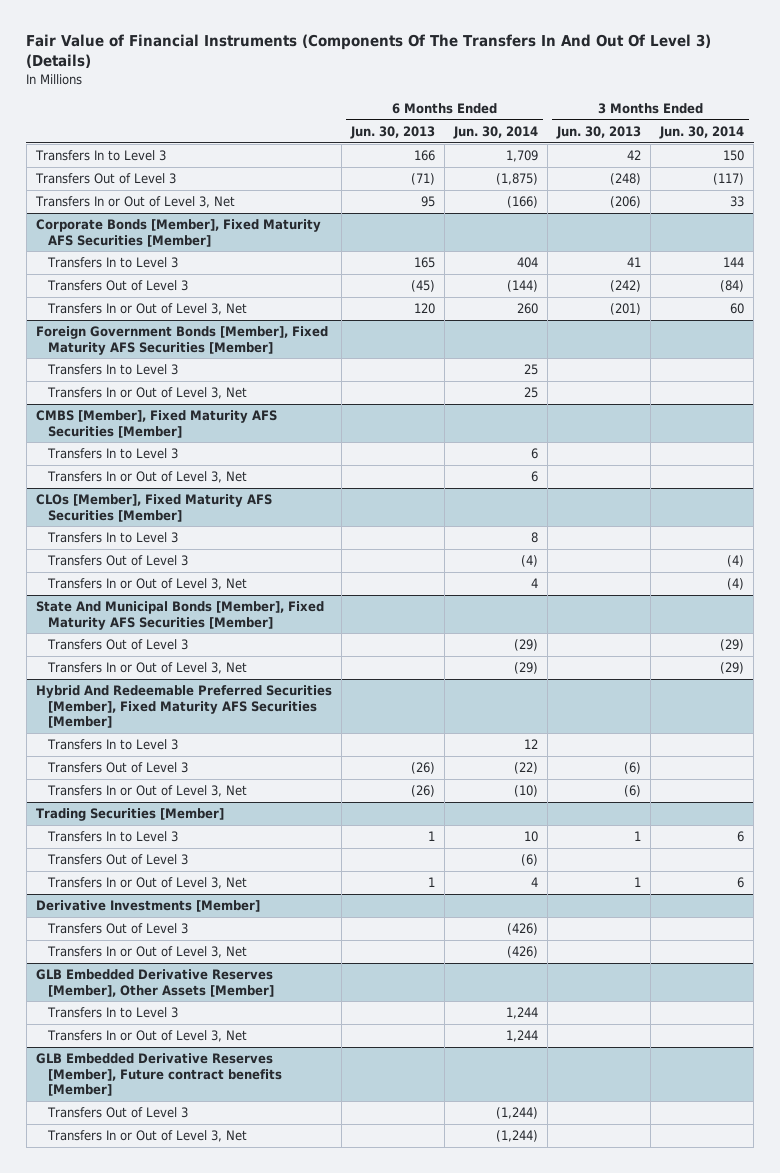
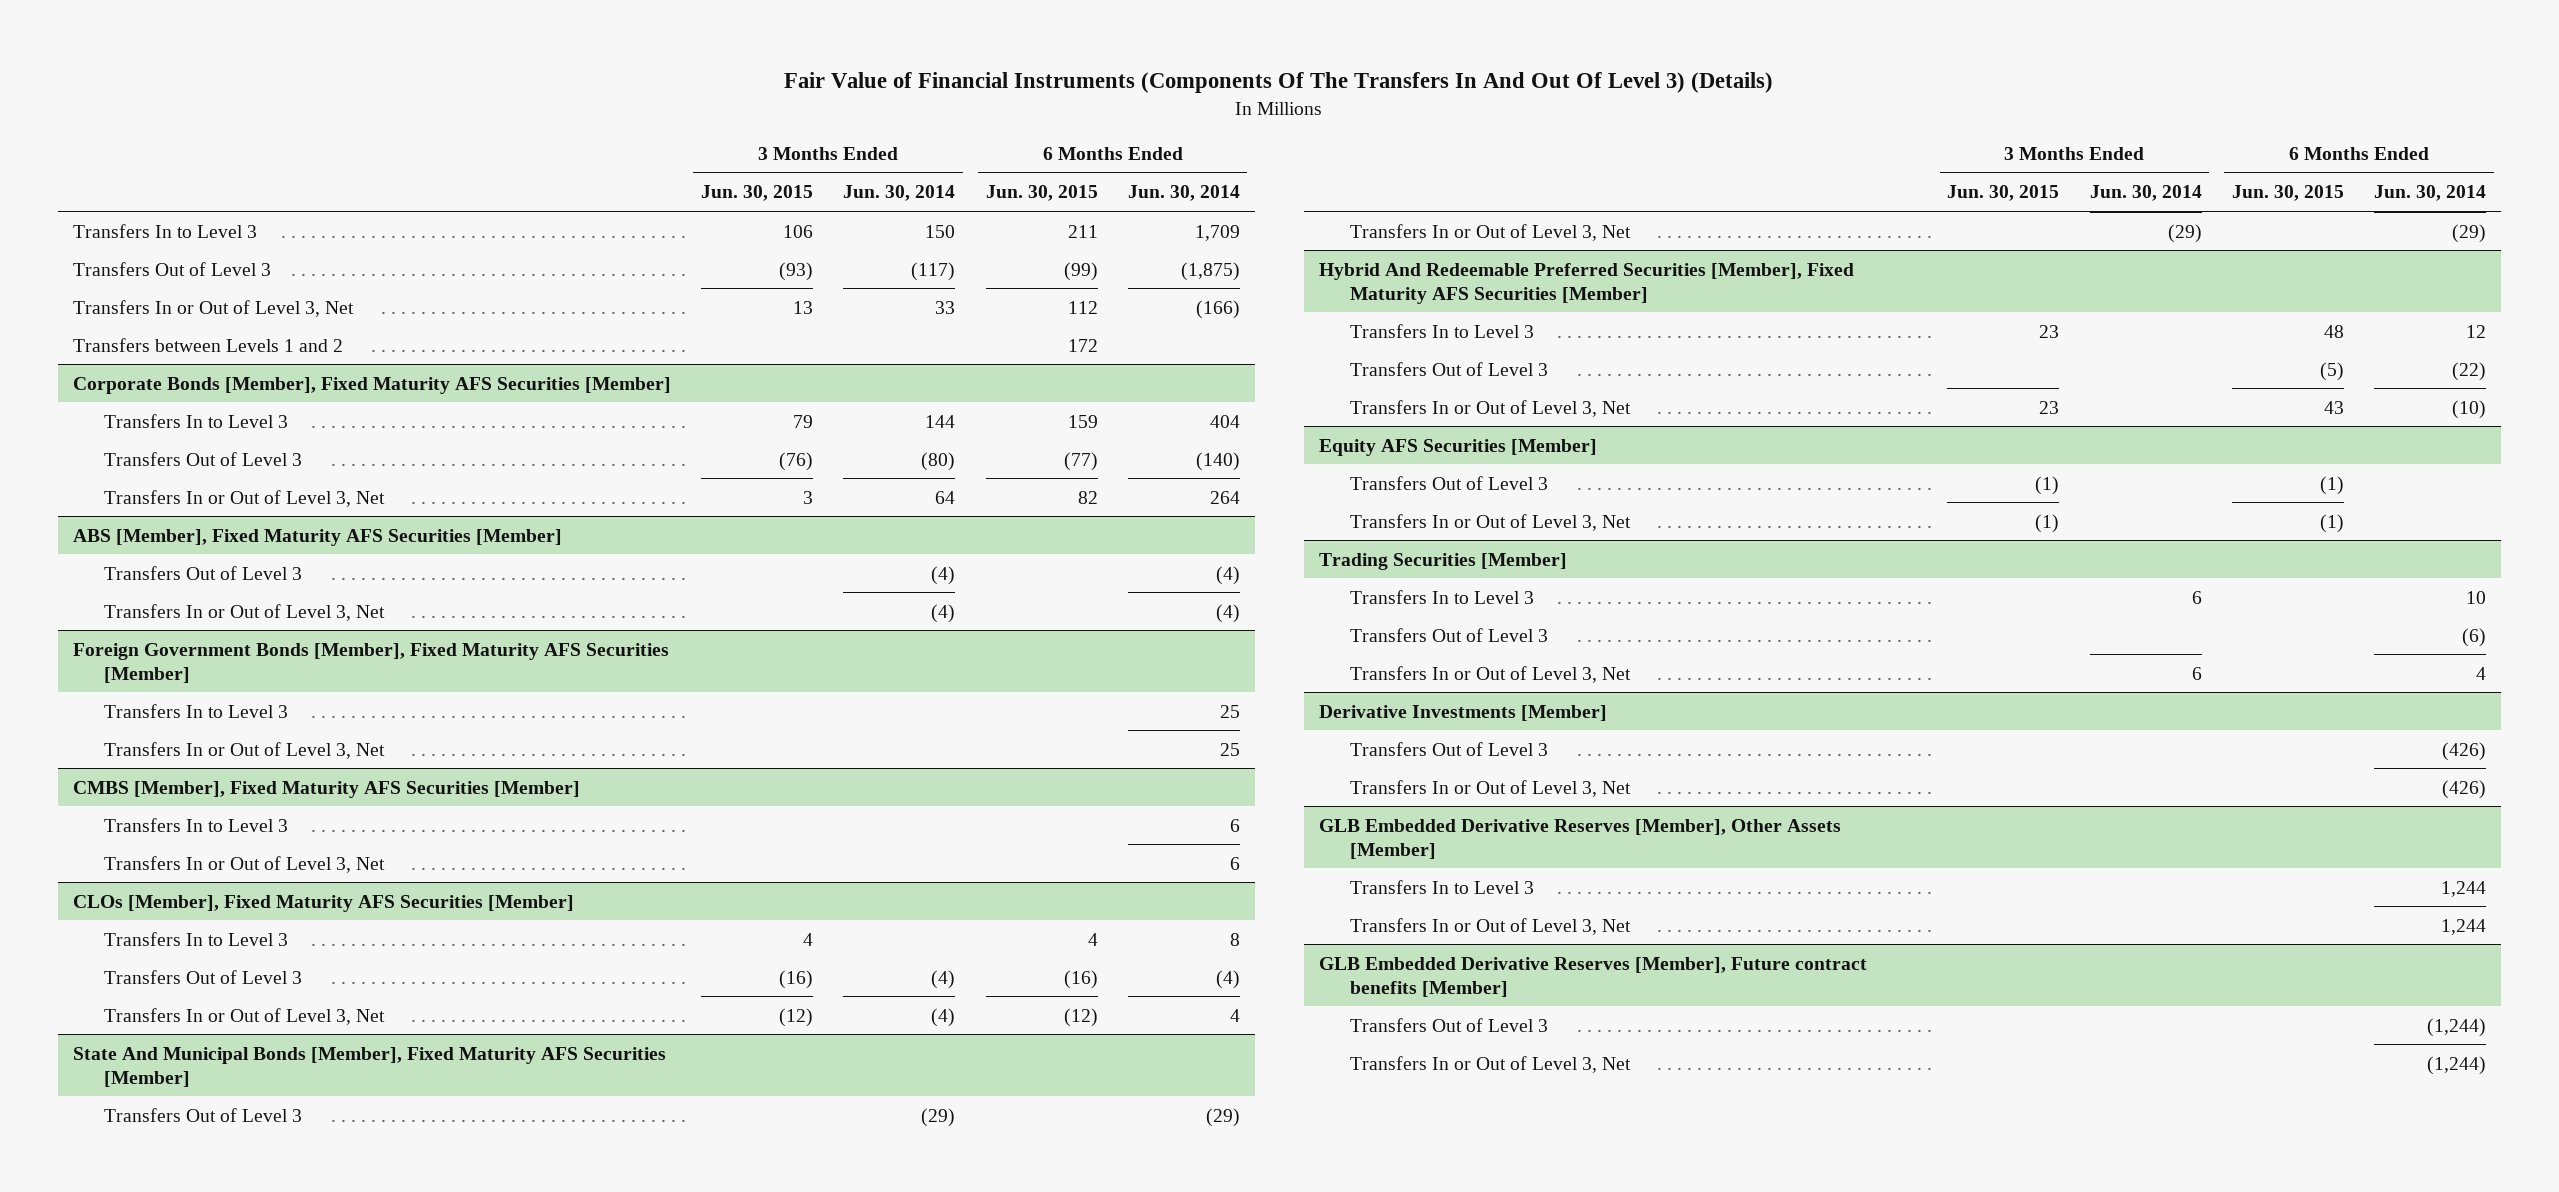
[349,125,435,139] Jun. 30, 2013 -> none
[556,125,642,139] Jun. 30, 2013 -> none
none -> [701,185,814,202] Jun. 30, 2015
none -> [985,185,1098,202] Jun. 30, 2015
none -> [72,337,343,352] Transfers between Levels 1 and 2
[507,280,539,293] (144) -> [1195,451,1240,471] (140)
[720,280,745,293] (84) -> [921,451,956,471] (80)
[517,303,539,315] 260 -> [1209,490,1240,504] 264
[730,303,745,315] 60 -> [935,490,956,504] 64
none -> [72,528,562,546] ABS [Member], Fixed Maturity AFS Securities [Member]
none -> [103,565,302,580] Transfers Out of Level 3
none -> [103,603,385,621] Transfers In or Out of Level 3, Net
none -> [1319,438,1598,456] Equity AFS Securities [Member]
none -> [1350,475,1549,490] Transfers Out of Level 3
none -> [1350,513,1632,531] Transfers In or Out of Level 3, Net

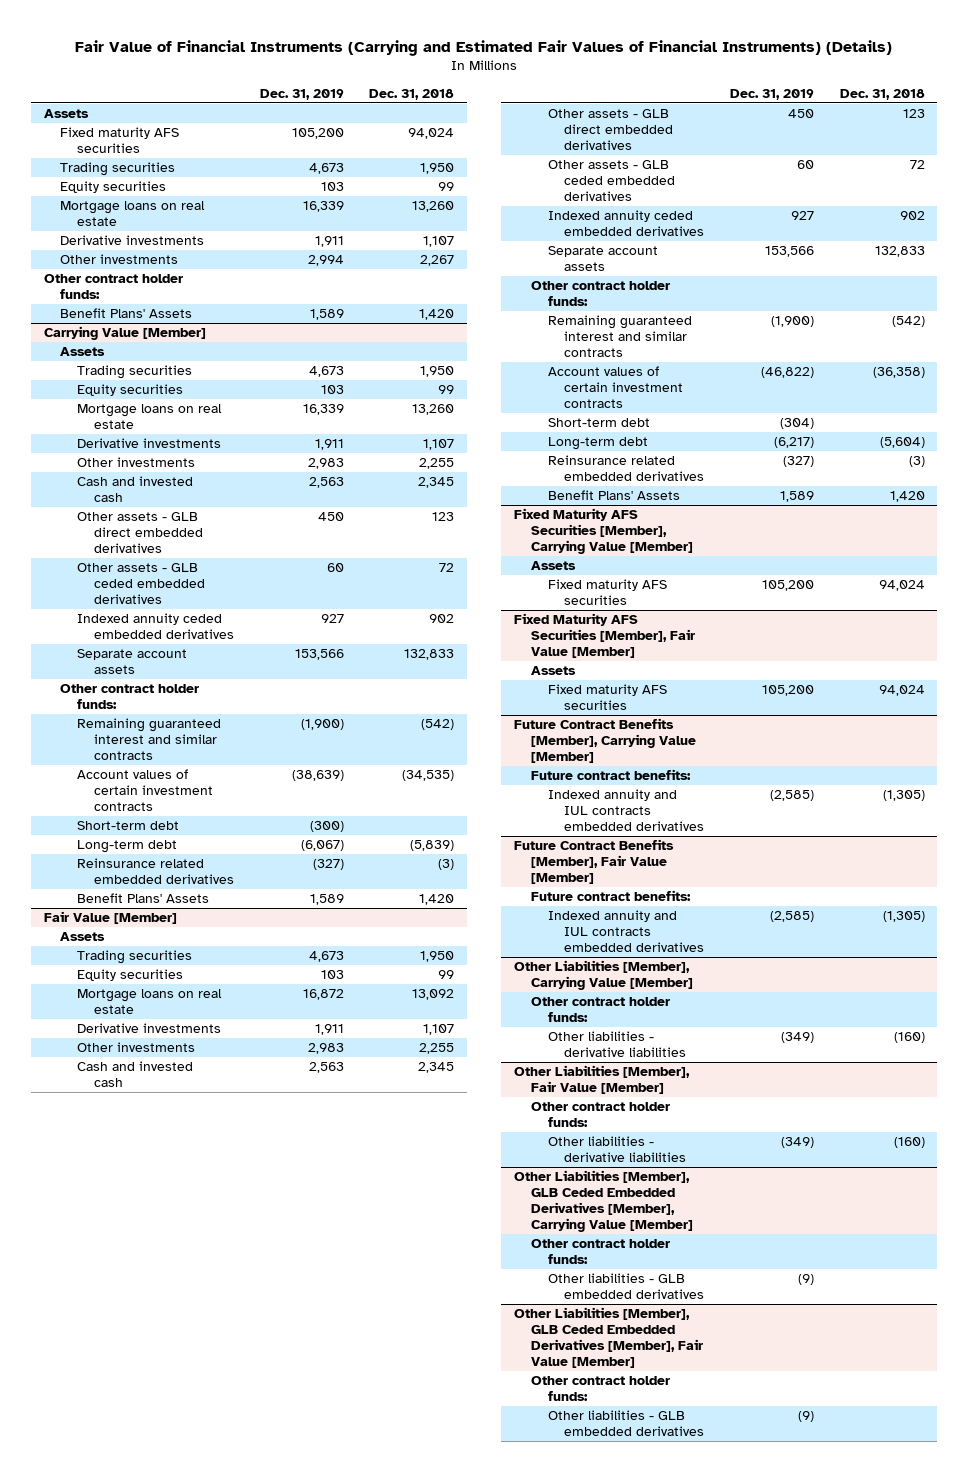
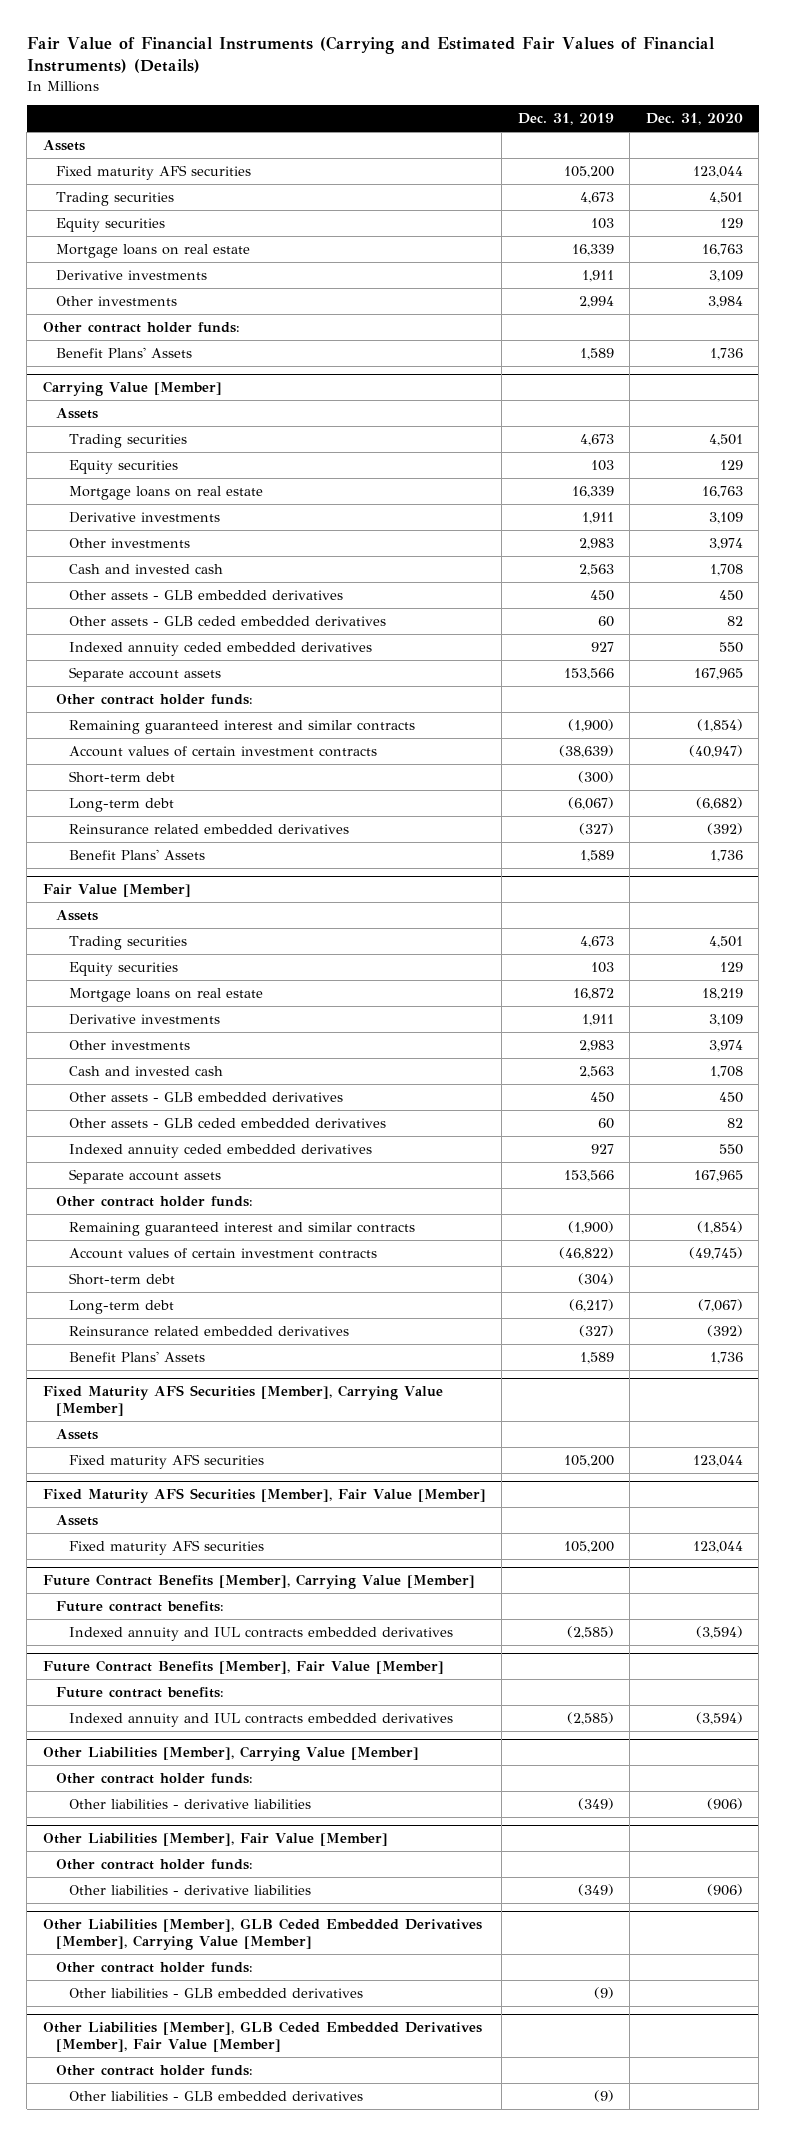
[369,88,455,100] Dec. 31, 2018 -> none
none -> [645,112,743,125] Dec. 31, 2020
[77,512,204,553] Other assets - GLB direct embedded derivatives -> [68,589,343,600] Other assets - GLB embedded derivatives
[547,109,674,150] Other assets - GLB direct embedded derivatives -> [68,1091,343,1102] Other assets - GLB embedded derivatives

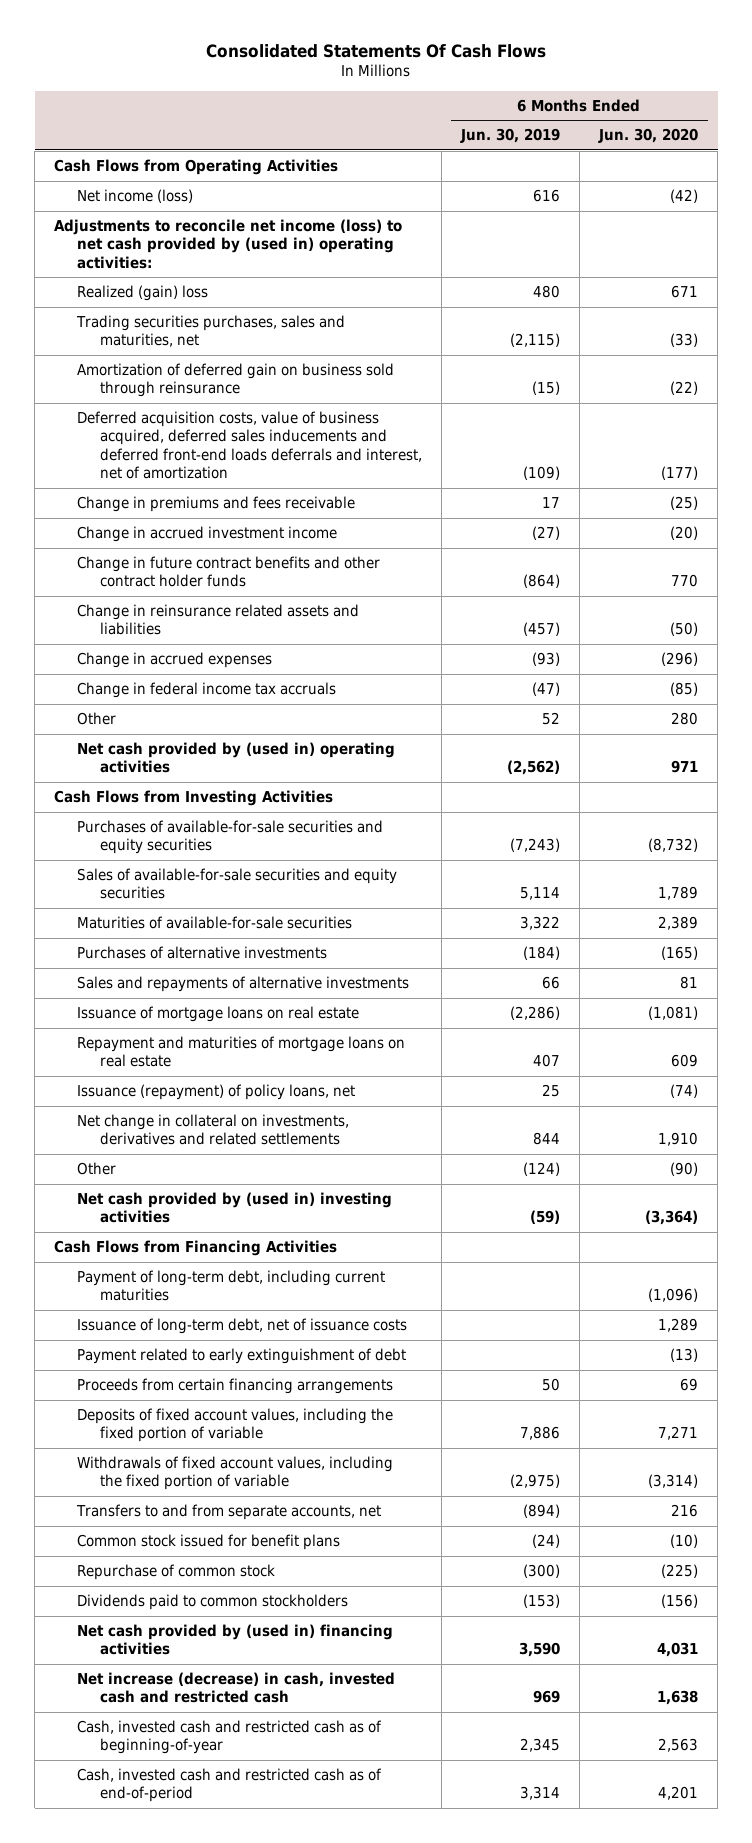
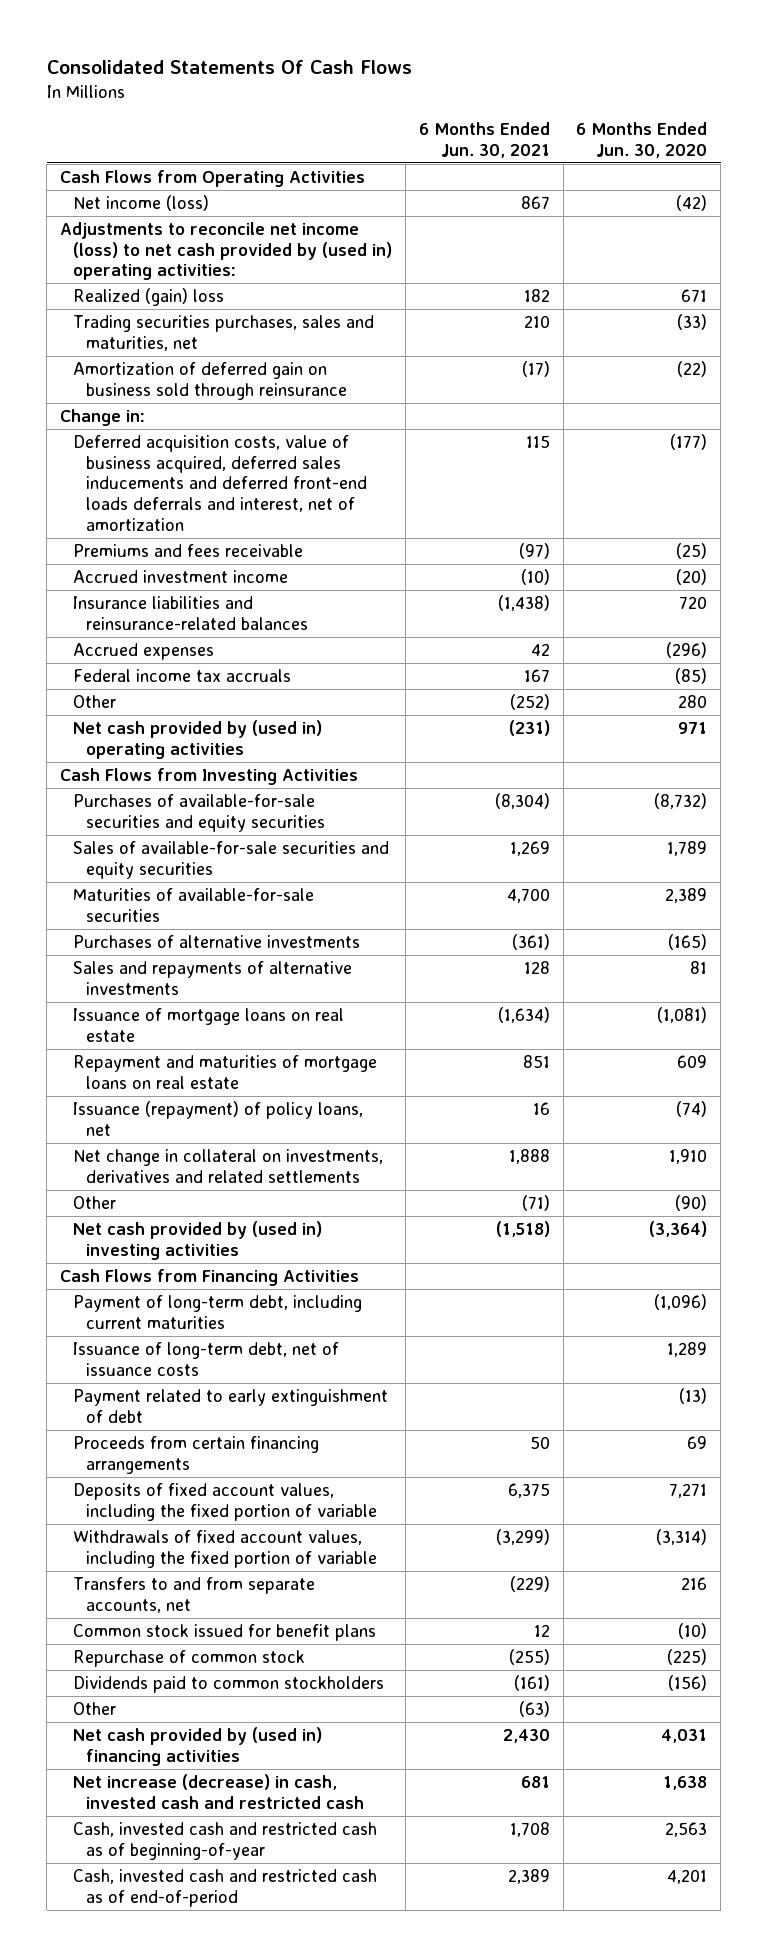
[459,128,560,144] Jun. 30, 2019 -> none
none -> [418,122,550,158] 6 Months Ended Jun. 30, 2021
none -> [59,408,145,426] Change in:
[77,556,381,588] Change in future contract benefits and other contract holder funds -> none
[77,496,356,513] Change in premiums and fees receivable -> [73,543,304,557] Premiums and fees receivable
[77,526,338,543] Change in accrued investment income -> [73,569,289,583] Accrued investment income
[77,604,360,636] Change in reinsurance related assets and liabilities -> [73,595,309,630] Insurance liabilities and reinsurance-related balances
[670,622,699,637] (50) -> [679,595,708,609] 720
[77,652,273,669] Change in accrued expenses -> [73,642,215,660] Accrued expenses
[77,682,337,699] Change in federal income tax accruals -> [73,668,292,682] Federal income tax accruals
none -> [73,1701,117,1715] Other

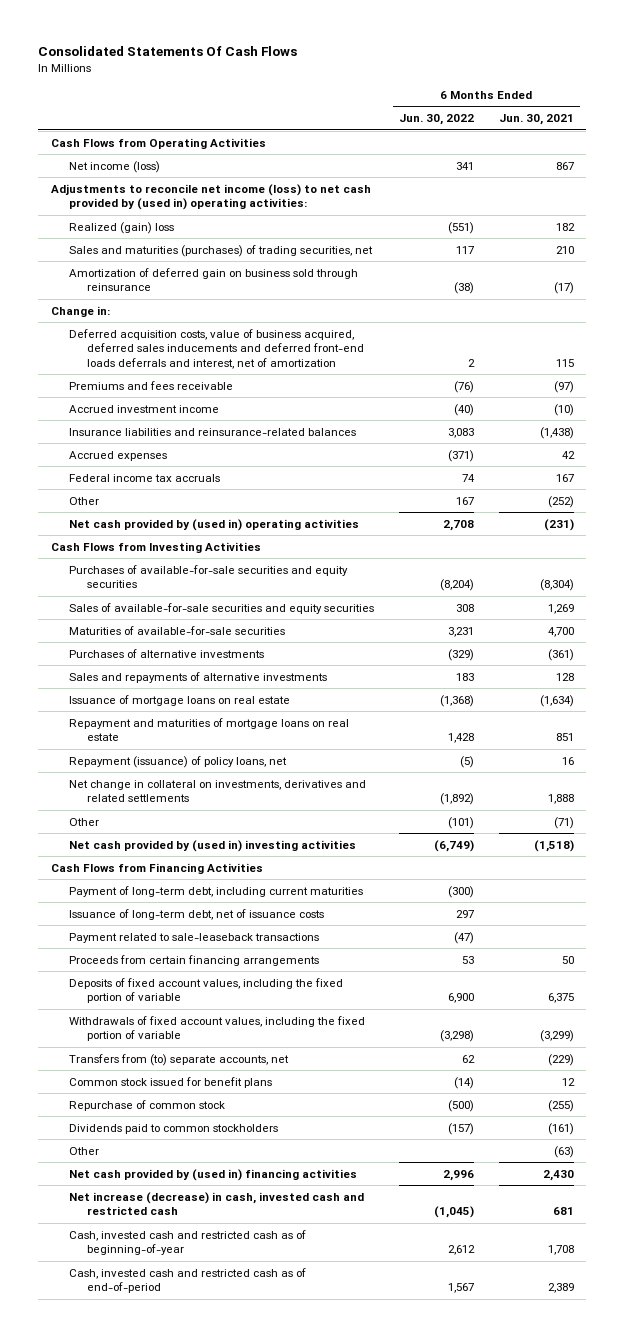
[576,122,708,158] 6 Months Ended Jun. 30, 2020 -> none
none -> [398,114,474,126] Jun. 30, 2022
[73,314,375,351] Trading securities purchases, sales and maturities, net -> [68,244,373,257] Sales and maturities (purchases) of trading securities, net
[73,1100,364,1136] Issuance (repayment) of policy loans, net -> [68,755,287,768] Repayment (issuance) of policy loans, net
[73,1388,389,1423] Payment related to early extinguishment of debt -> none
none -> [68,932,319,943] Payment related to sale-leaseback transactions
[73,1576,316,1613] Transfers to and from separate accounts, net -> [68,1053,289,1066] Transfers from (to) separate accounts, net

